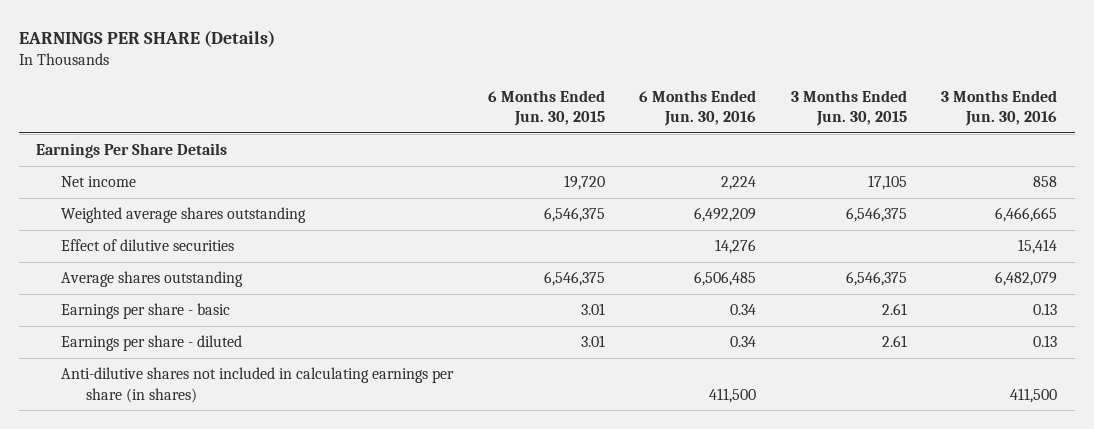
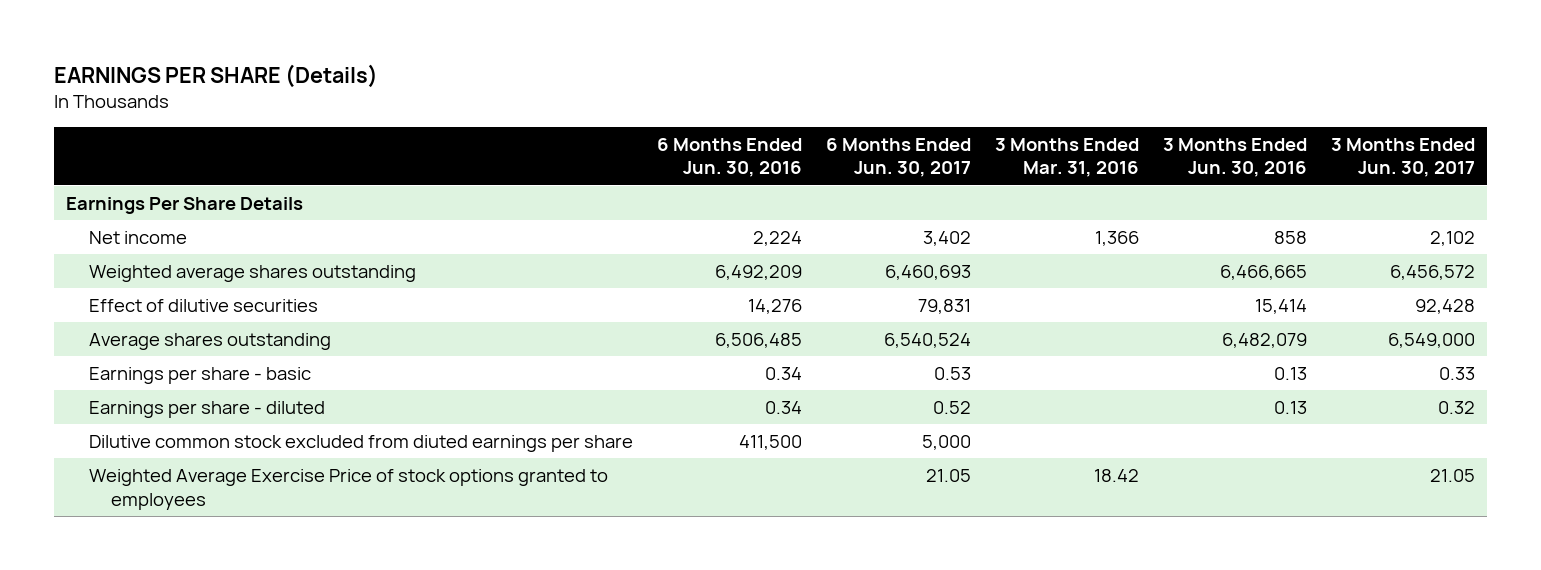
[487,89,605,127] 6 Months Ended Jun. 30, 2015 -> none
[790,89,907,127] 3 Months Ended Jun. 30, 2015 -> none
none -> [825,137,971,178] 6 Months Ended Jun. 30, 2017
none -> [994,137,1139,178] 3 Months Ended Mar. 31, 2016
none -> [1331,137,1476,178] 3 Months Ended Jun. 30, 2017
[61,367,455,403] Anti-dilutive shares not included in calculating earnings per share (in shares) -> none
none -> [88,434,633,452] Dilutive common stock excluded from diuted earnings per share
none -> [88,468,608,510] Weighted Average Exercise Price of stock options granted to employees

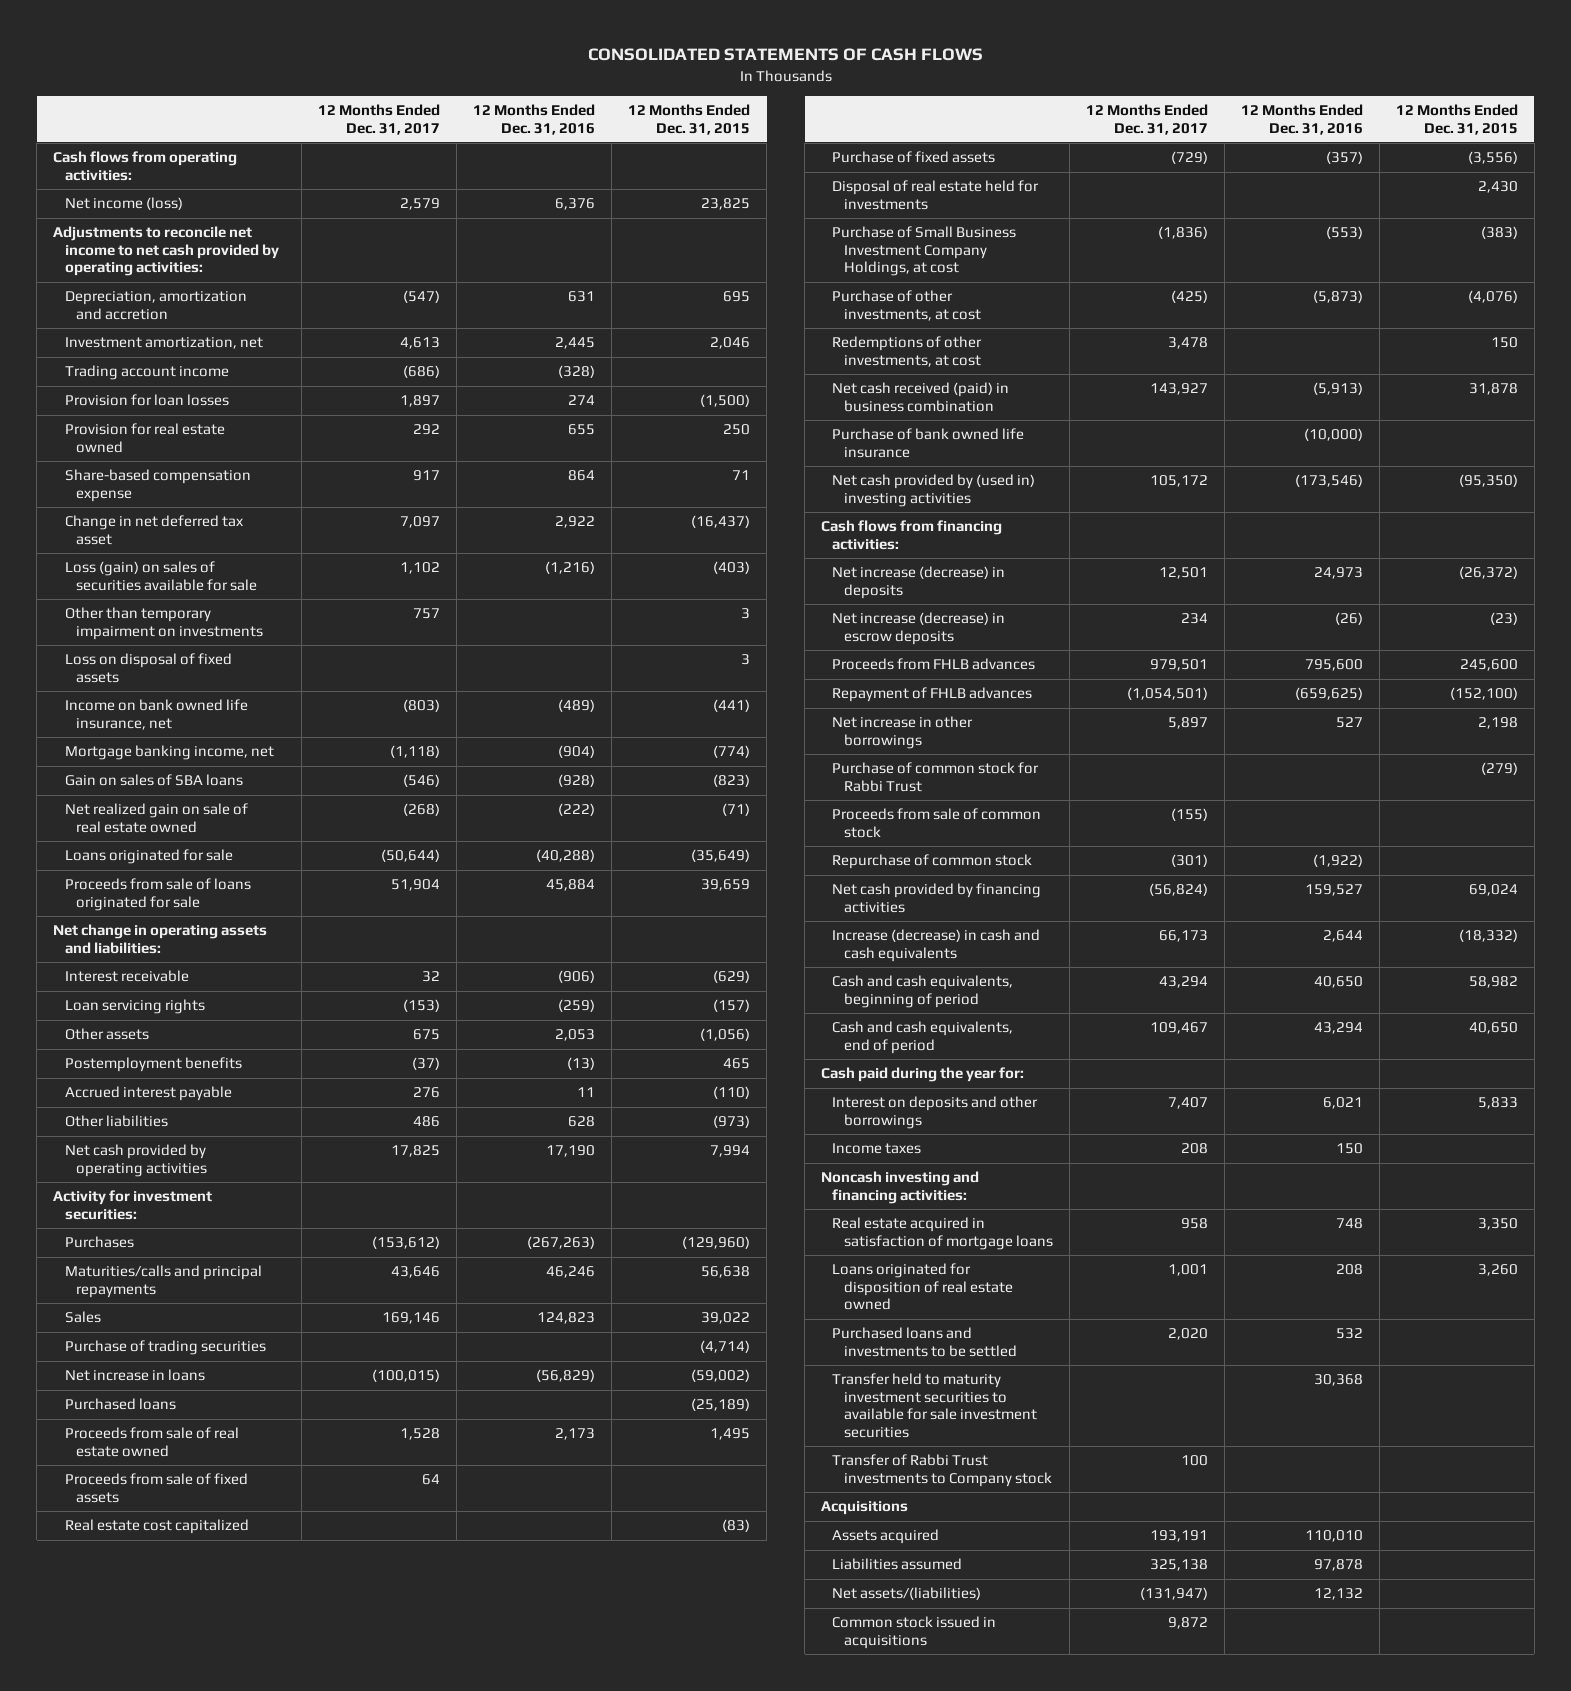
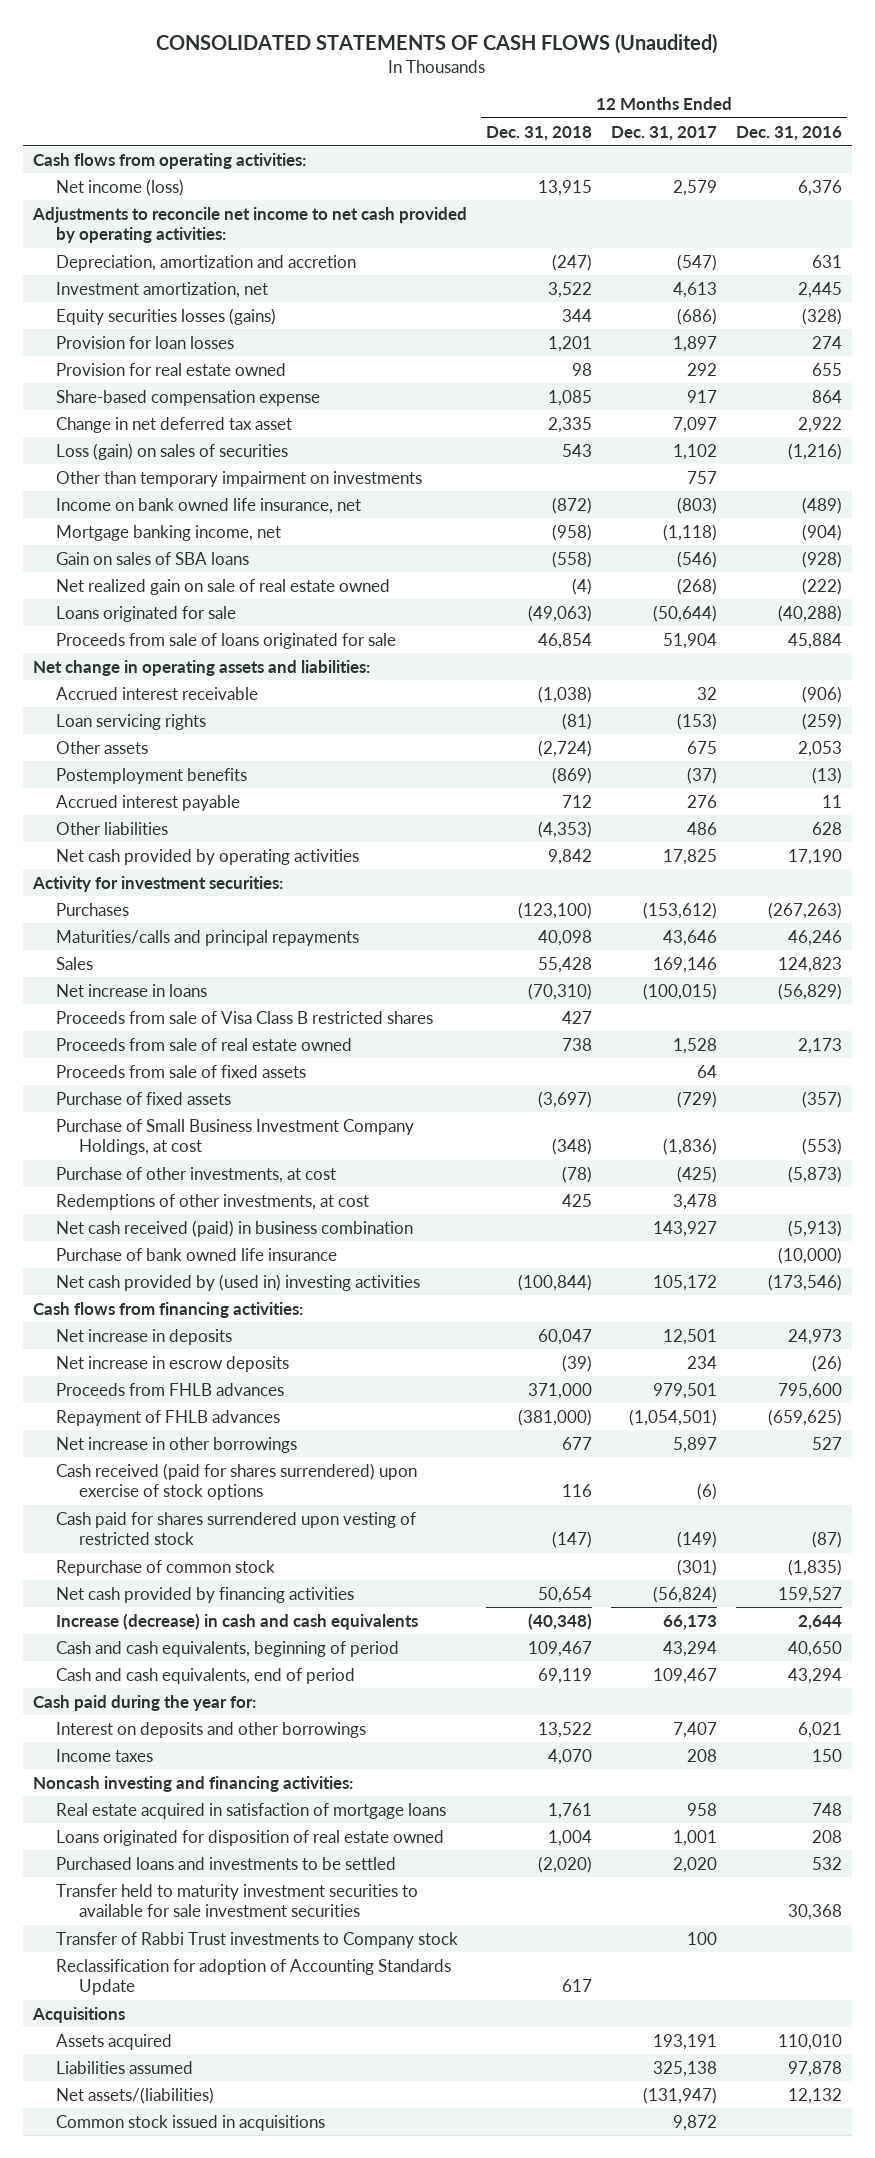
[587,48,983,62] CONSOLIDATED STATEMENTS OF CASH FLOWS -> [156,33,718,54] CONSOLIDATED STATEMENTS OF CASH FLOWS (Unaudited)
[628,103,751,135] 12 Months Ended Dec. 31, 2015 -> none
none -> [485,125,592,141] Dec. 31, 2018
[64,365,229,381] Trading account income -> [55,307,276,325] Equity securities losses (gains)
[64,561,257,591] Loss (gain) on sales of securities available for sale -> [55,442,288,460] Loss (gain) on sales of securities
[64,653,232,683] Loss on disposal of fixed assets -> none
[64,970,189,983] Interest receivable -> [55,686,258,700] Accrued interest receivable
[64,1340,266,1356] Purchase of trading securities -> none
[64,1398,176,1411] Purchased loans -> none
none -> [55,1010,433,1024] Proceeds from sale of Visa Class B restricted shares
[64,1519,249,1535] Real estate cost capitalized -> none
[832,180,1040,210] Disposal of real estate held for investments -> none
[832,566,1006,599] Net increase (decrease) in deposits -> [55,1328,232,1345] Net increase in deposits
[832,612,1006,645] Net increase (decrease) in escrow deposits -> [55,1355,289,1372] Net increase in escrow deposits
[832,762,1040,792] Purchase of common stock for Rabbi Trust -> none
[832,808,1042,838] Proceeds from sale of common stock -> none
none -> [55,1462,417,1501] Cash received (paid for shares surrendered) upon exercise of stock options
none -> [55,1511,416,1546] Cash paid for shares surrendered upon vesting of restricted stock
[1312,854,1363,868] (1,922) -> [788,1558,843,1576] (1,835)
none -> [55,1958,451,1996] Reclassification for adoption of Accounting Standards Update

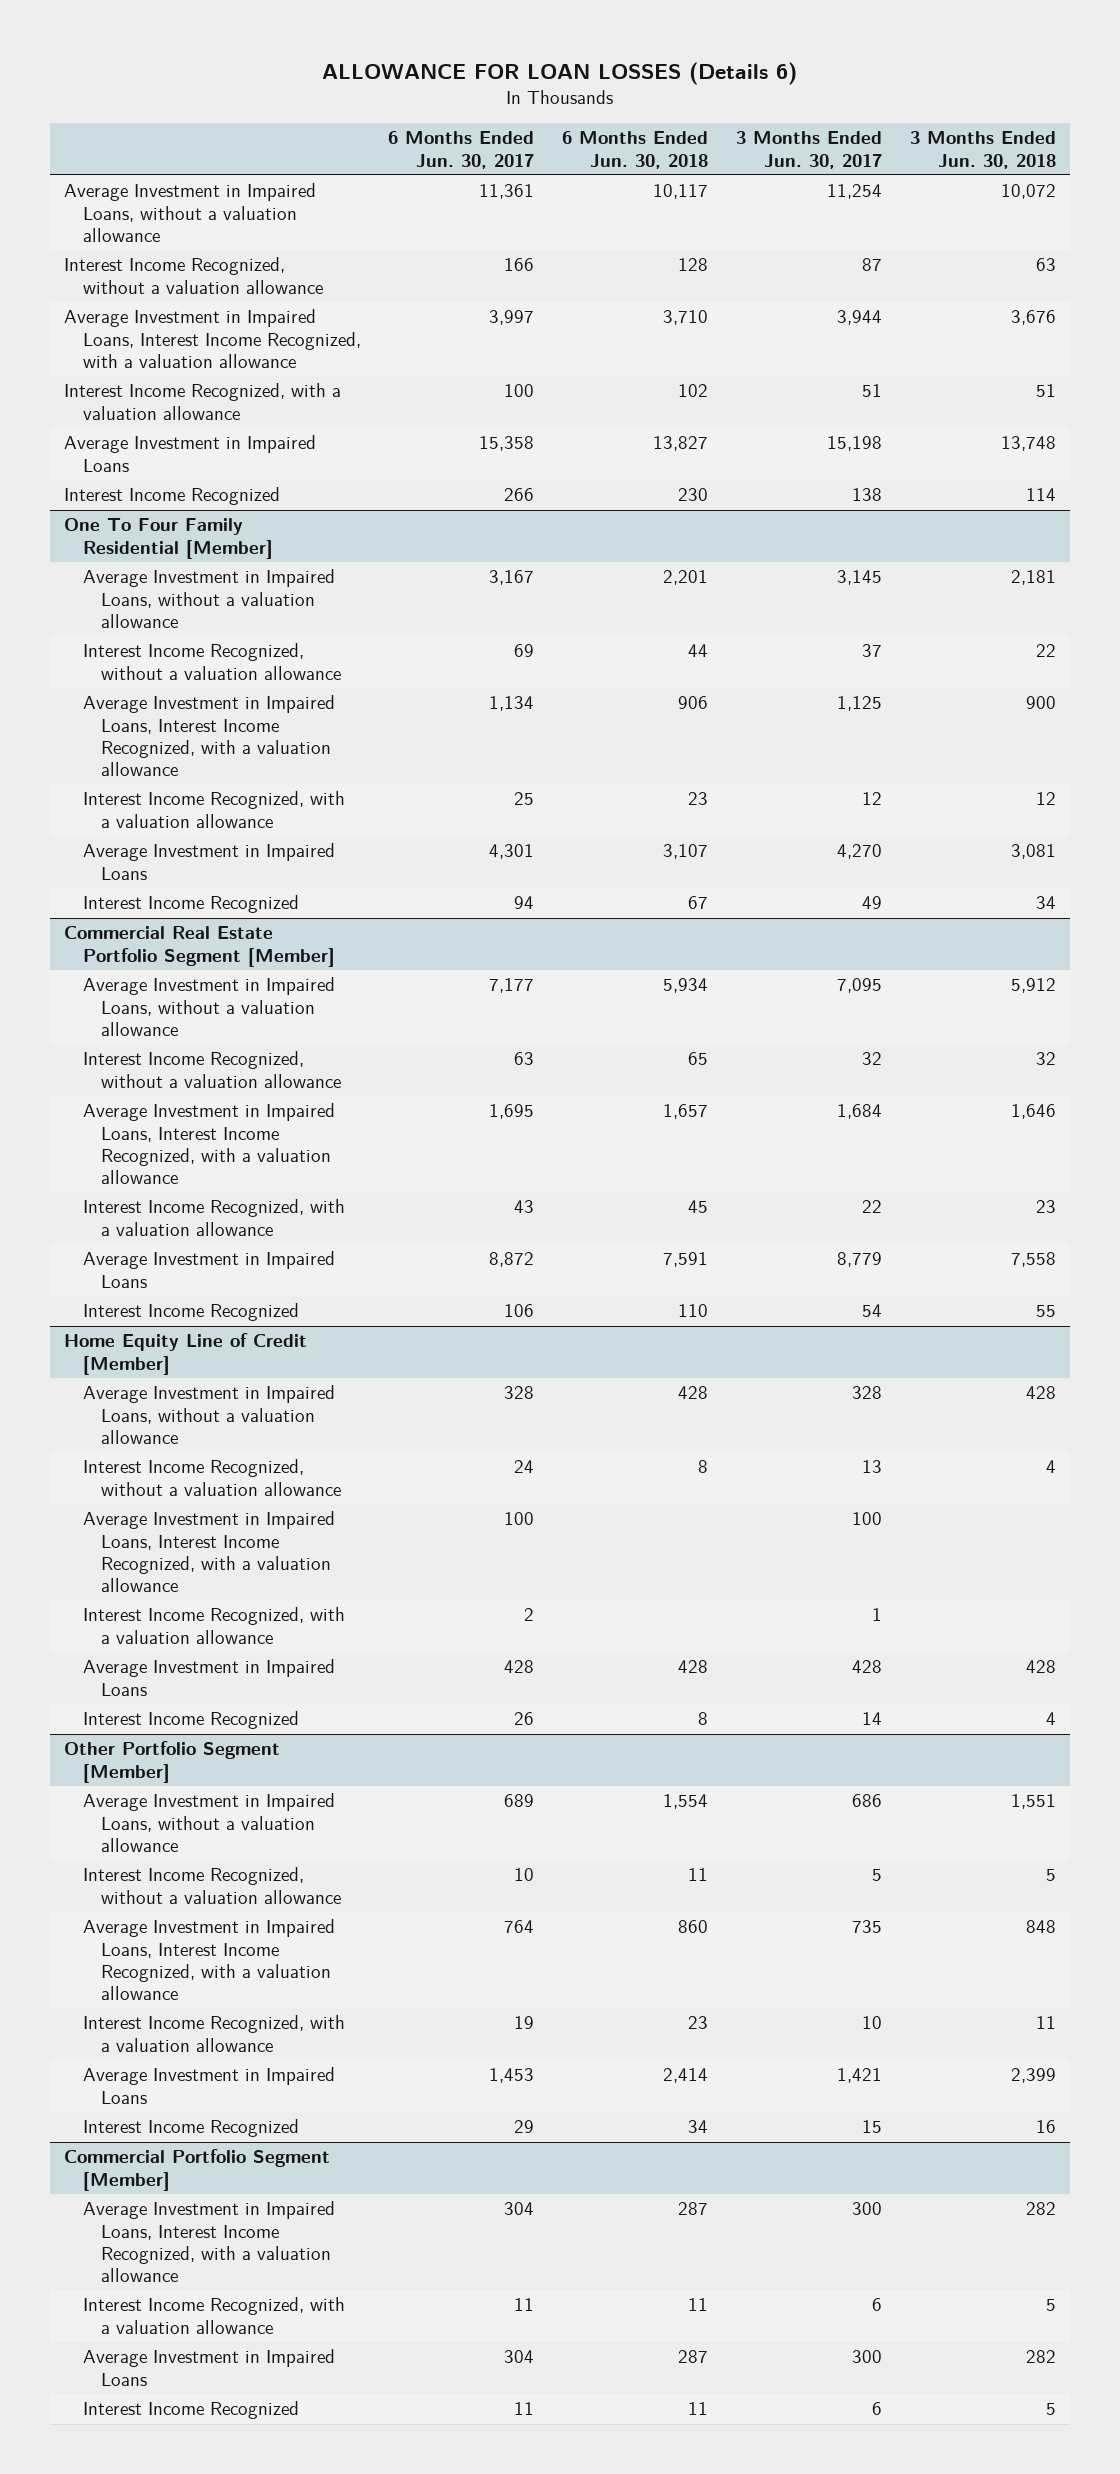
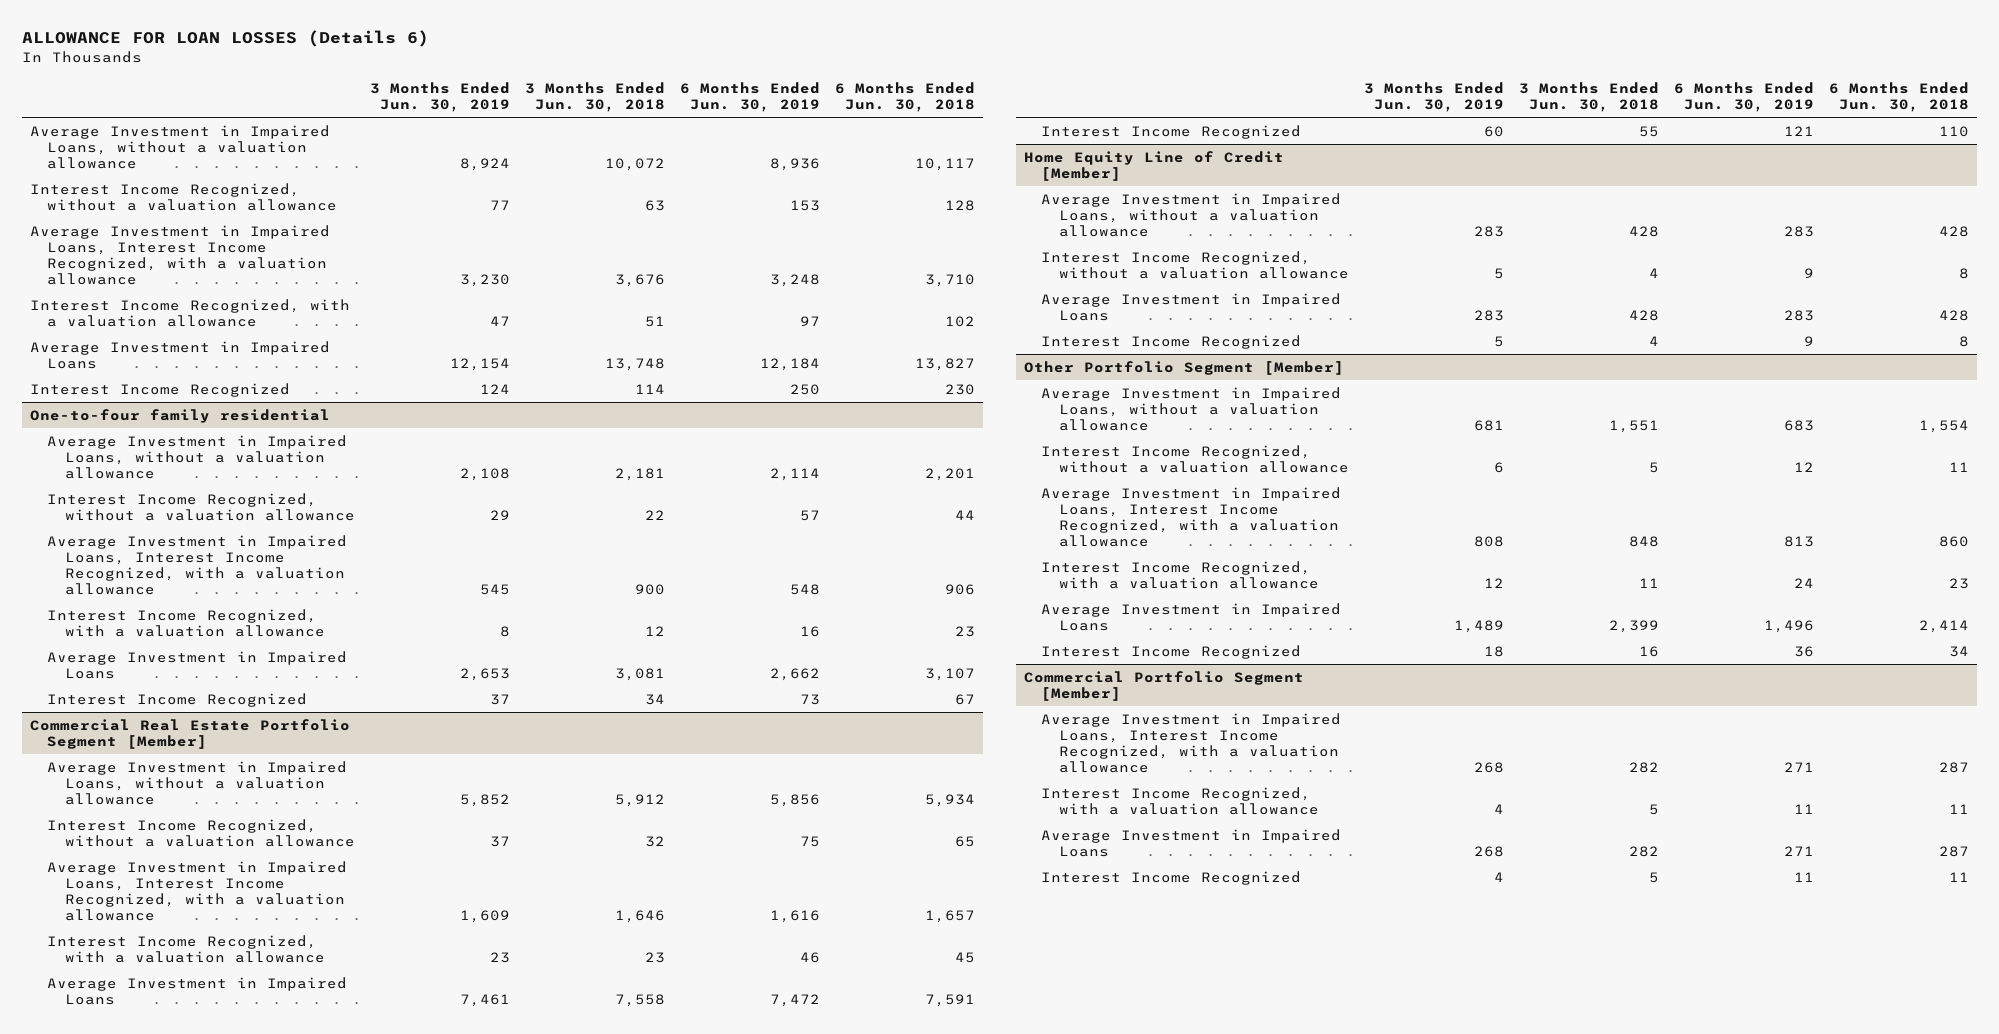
[388,131,535,169] 6 Months Ended Jun. 30, 2017 -> none
[736,131,883,169] 3 Months Ended Jun. 30, 2017 -> none
none -> [369,81,510,113] 3 Months Ended Jun. 30, 2019
none -> [679,81,820,113] 6 Months Ended Jun. 30, 2019
[64,518,273,559] One To Four Family Residential [Member] -> [29,408,330,423] One-to-four family residential
[82,1511,335,1592] Average Investment in Impaired Loans, Interest Income Recognized, with a valuation allowance -> none
[82,1607,345,1644] Interest Income Recognized, with a valuation allowance -> none

